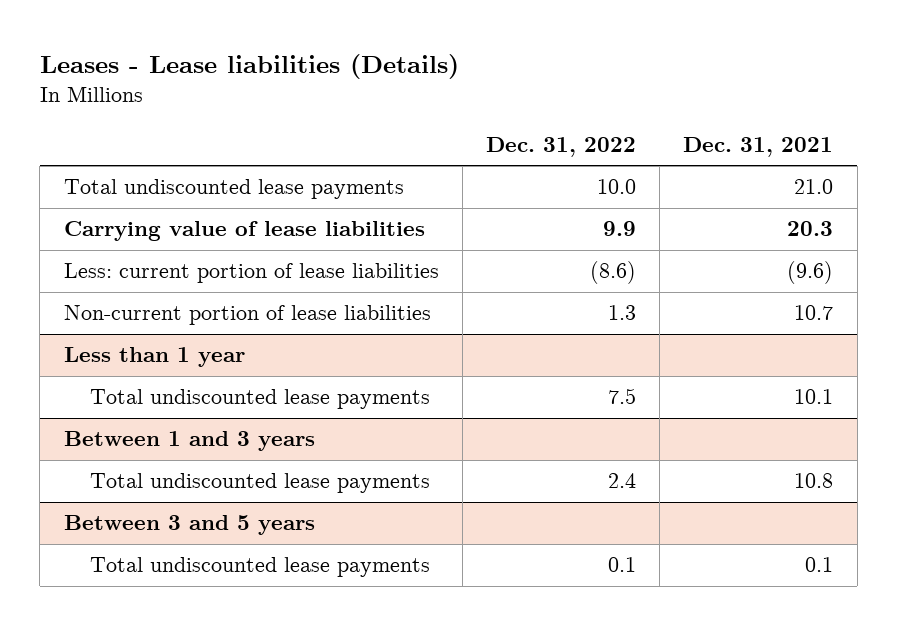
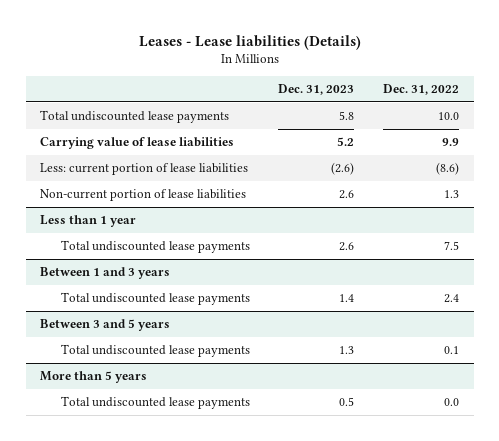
[683,136,834,157] Dec. 31, 2021 -> none
none -> [278,84,355,96] Dec. 31, 2023
none -> [40,370,148,383] More than 5 years
none -> [60,395,250,409] Total undiscounted lease payments

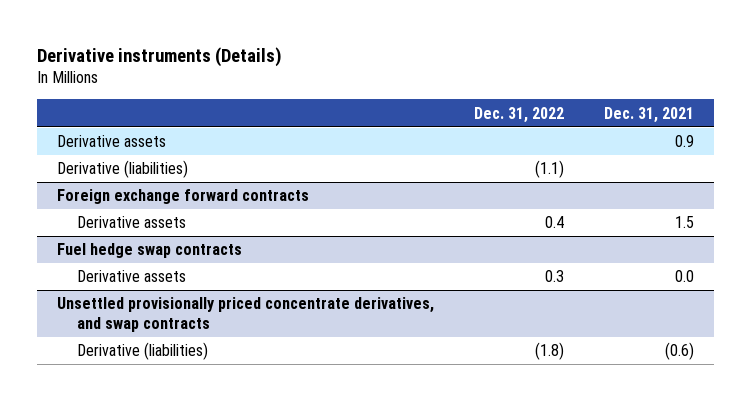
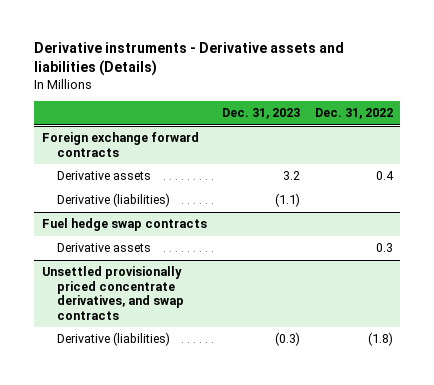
[37,46,283,67] Derivative instruments (Details) -> [34,42,345,77] Derivative instruments - Derivative assets and liabilities (Details)
[604,106,695,123] Dec. 31, 2021 -> none
none -> [221,108,300,120] Dec. 31, 2023
[57,135,167,148] Derivative assets -> none
[57,160,189,179] Derivative (liabilities) -> none
none -> [57,193,171,208] Derivative (liabilities)

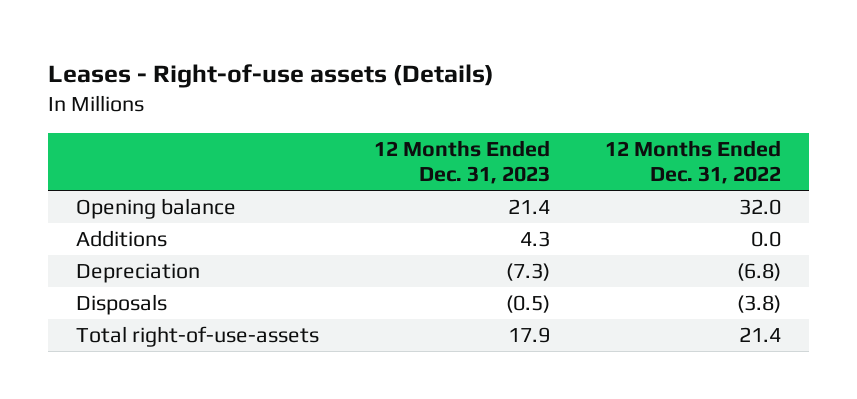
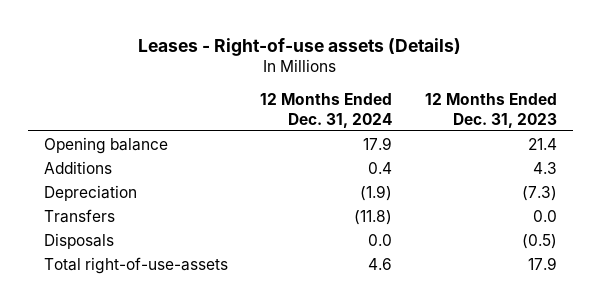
[605,139,782,185] 12 Months Ended Dec. 31, 2022 -> none
none -> [260,93,393,128] 12 Months Ended Dec. 31, 2024
none -> [43,208,115,223] Transfers

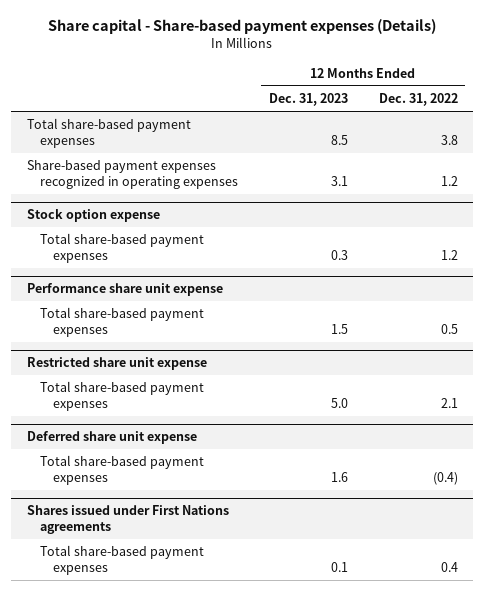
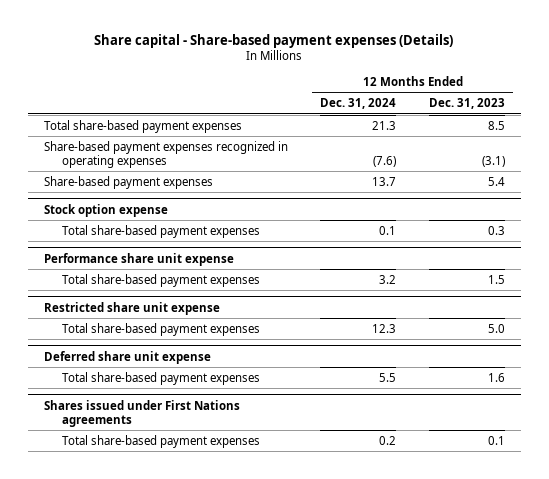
[378,93,458,107] Dec. 31, 2022 -> none
none -> [320,98,397,110] Dec. 31, 2024
[330,176,348,187] 3.1 -> [481,155,505,167] (3.1)
none -> [43,175,213,189] Share-based payment expenses

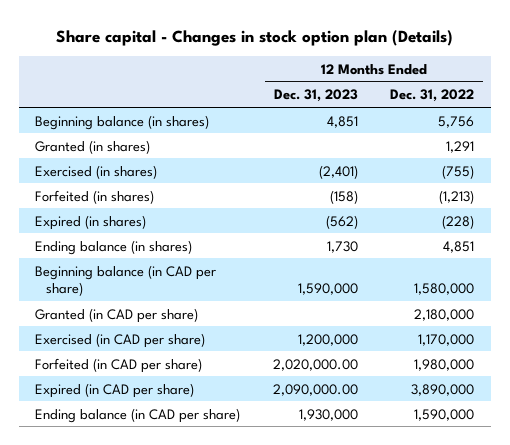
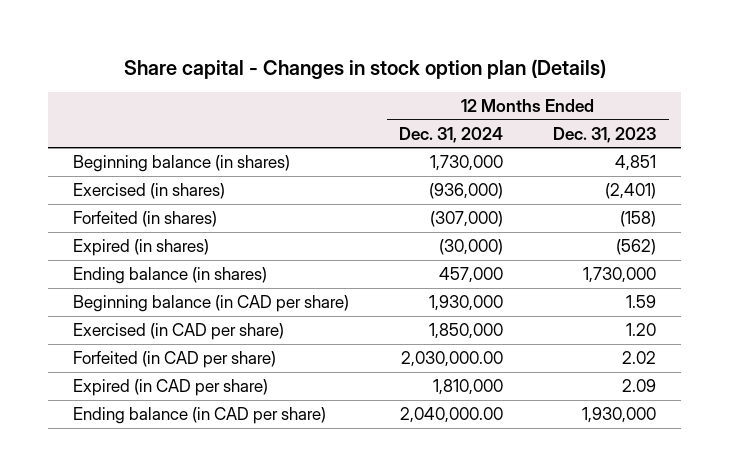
[390,89,475,103] Dec. 31, 2022 -> none
none -> [399,126,504,143] Dec. 31, 2024
[35,139,151,154] Granted (in shares) -> none
[35,307,199,323] Granted (in CAD per share) -> none
[326,240,358,253] 1,730 -> [583,267,657,284] 1,730,000
[297,282,358,295] 1,590,000 -> [626,295,657,309] 1.59
[297,333,358,346] 1,200,000 -> [626,323,657,337] 1.20
[272,358,358,371] 2,020,000.00 -> [622,351,657,365] 2.02
[272,383,358,396] 2,090,000.00 -> [622,379,657,393] 2.09

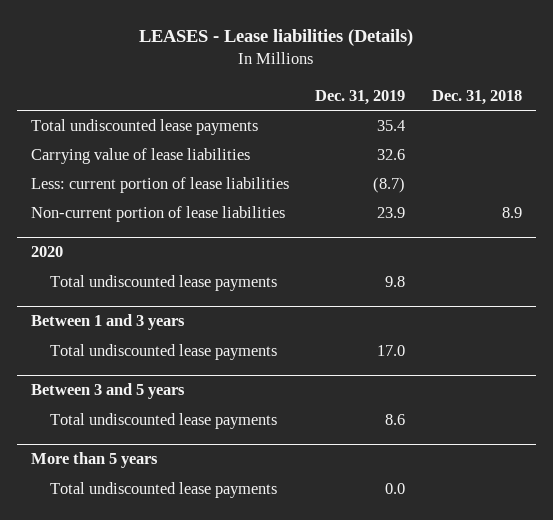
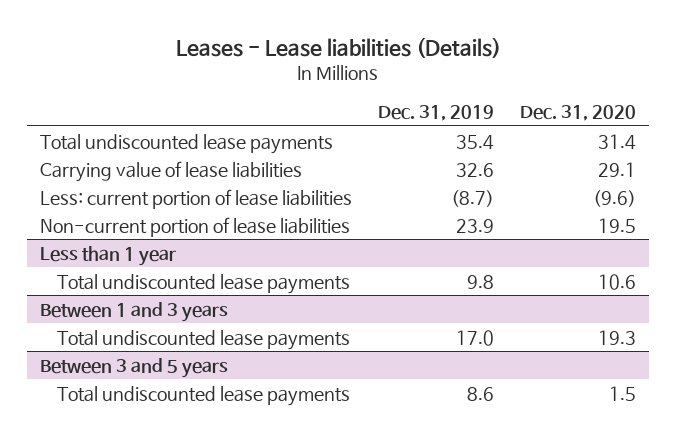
[139,29,414,47] LEASES - Lease liabilities (Details) -> [176,37,502,59] Leases - Lease liabilities (Details)
[432,89,523,105] Dec. 31, 2018 -> none
none -> [520,104,637,121] Dec. 31, 2020
[30,246,63,258] 2020 -> [40,245,177,266] Less than 1 year
[30,452,158,469] More than 5 years -> none
[49,481,277,498] Total undiscounted lease payments -> none

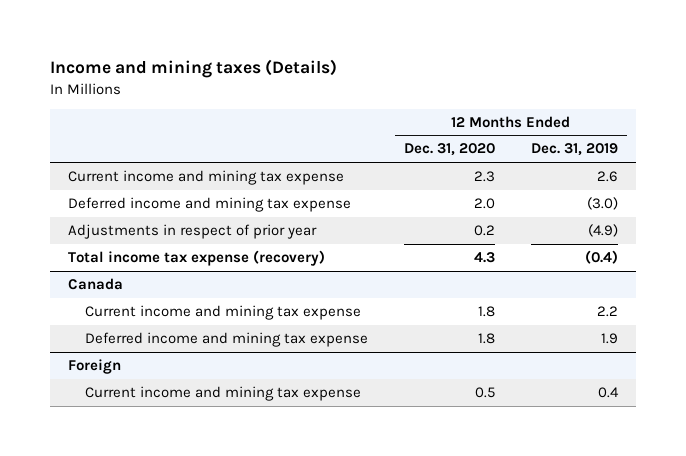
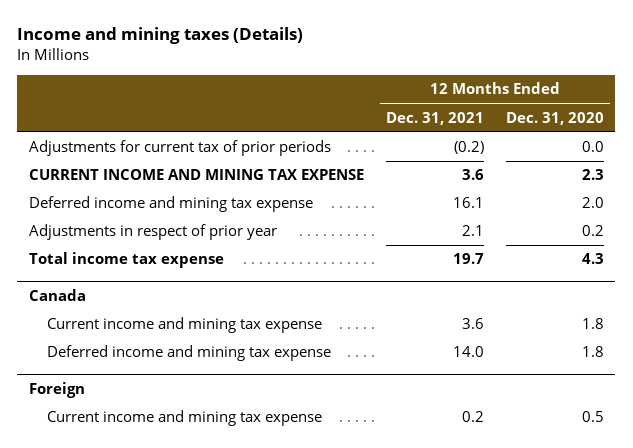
[531,143,619,157] Dec. 31, 2019 -> none
none -> [385,111,484,125] Dec. 31, 2021
none -> [28,140,331,157] Adjustments for current tax of prior periods
[68,170,345,186] Current income and mining tax expense -> [28,169,364,181] CURRENT INCOME AND MINING TAX EXPENSE
[68,250,326,267] Total income tax expense (recovery) -> [28,252,224,269] Total income tax expense

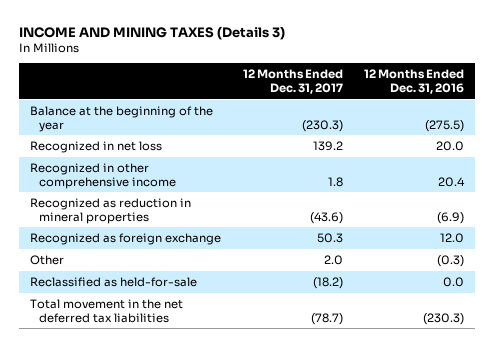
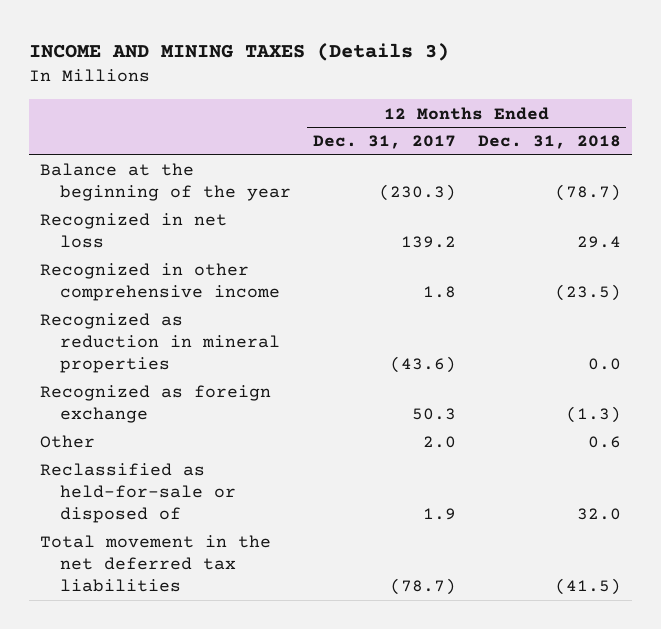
[363,69,464,95] 12 Months Ended Dec. 31, 2016 -> none
none -> [477,135,621,150] Dec. 31, 2018
[30,276,198,287] Reclassified as held-for-sale -> [40,463,236,524] Reclassified as held-for-sale or disposed of
[312,276,343,289] (18.2) -> [422,508,456,521] 1.9

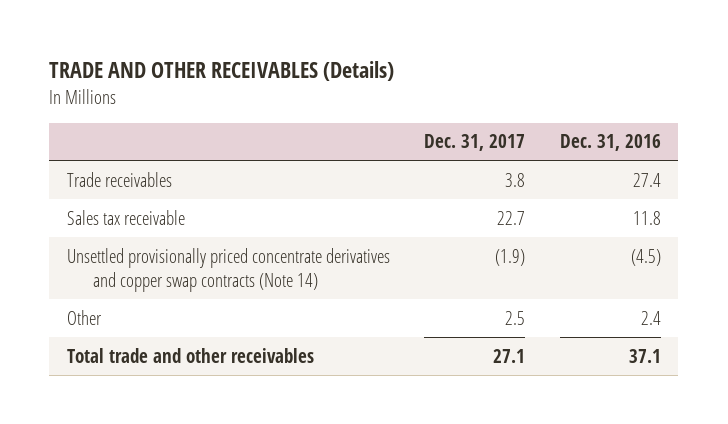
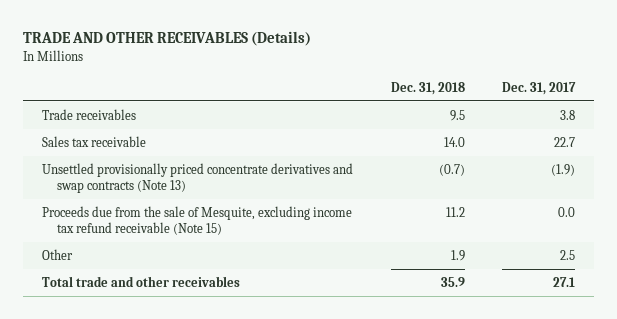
[560,134,662,152] Dec. 31, 2016 -> none
none -> [390,81,465,95] Dec. 31, 2018
[66,247,390,292] Unsettled provisionally priced concentrate derivatives and copper swap contracts (Note 14) -> [41,162,353,194] Unsettled provisionally priced concentrate derivatives and swap contracts (Note 13)
none -> [41,205,352,236] Proceeds due from the sale of Mesquite, excluding income tax refund receivable (Note 15)

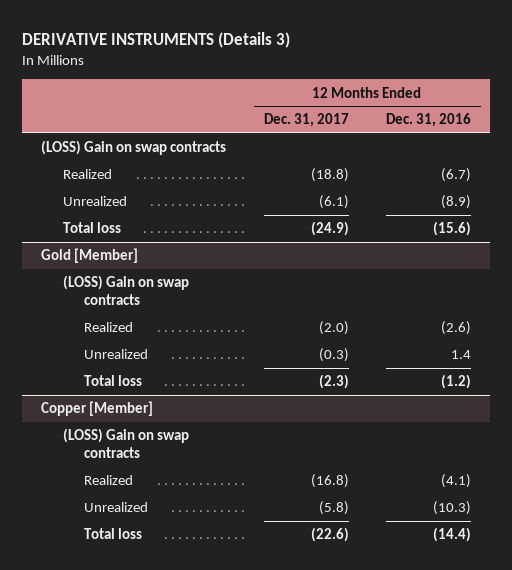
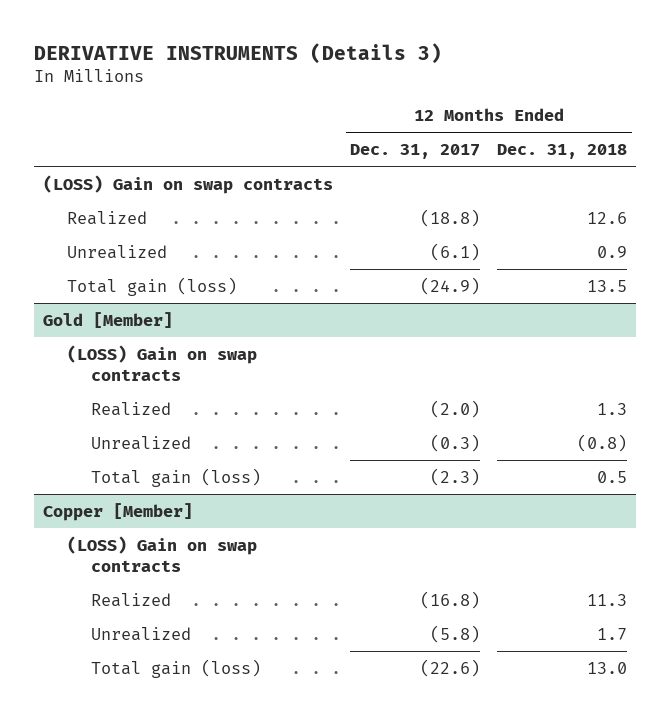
[386,113,472,128] Dec. 31, 2016 -> none
none -> [497,144,628,160] Dec. 31, 2018
[62,222,121,234] Total loss -> [66,276,237,296] Total gain (loss)
[83,375,142,387] Total loss -> [90,467,261,487] Total gain (loss)
[83,528,142,540] Total loss -> [90,658,261,678] Total gain (loss)

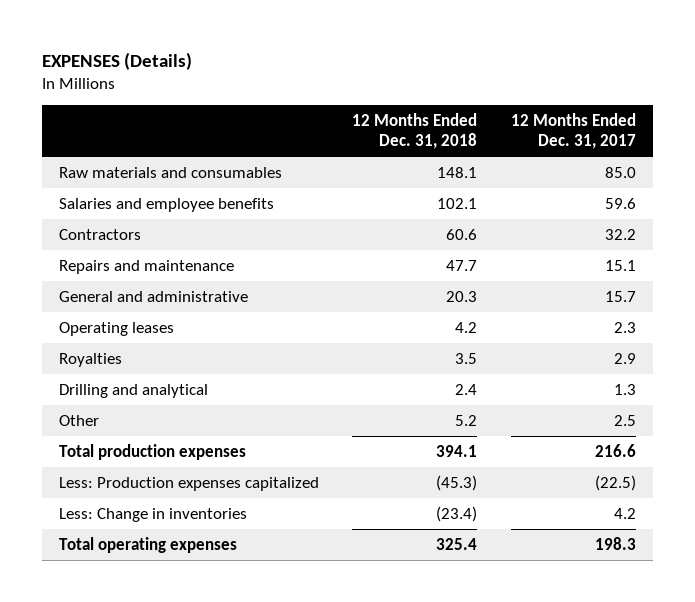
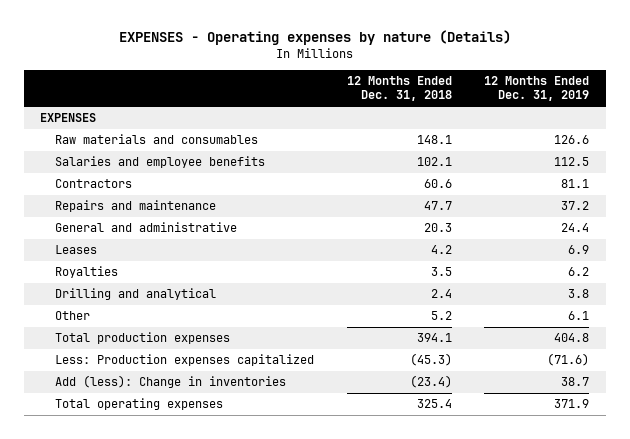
[41,51,192,70] EXPENSES (Details) -> [118,30,511,46] EXPENSES - Operating expenses by nature (Details)
[511,112,637,150] 12 Months Ended Dec. 31, 2017 -> none
none -> [484,76,590,102] 12 Months Ended Dec. 31, 2019
none -> [40,113,97,123] EXPENSES
[58,321,174,336] Operating leases -> [54,245,97,255] Leases
[58,507,247,522] Less: Change in inventories -> [54,375,286,389] Add (less): Change in inventories

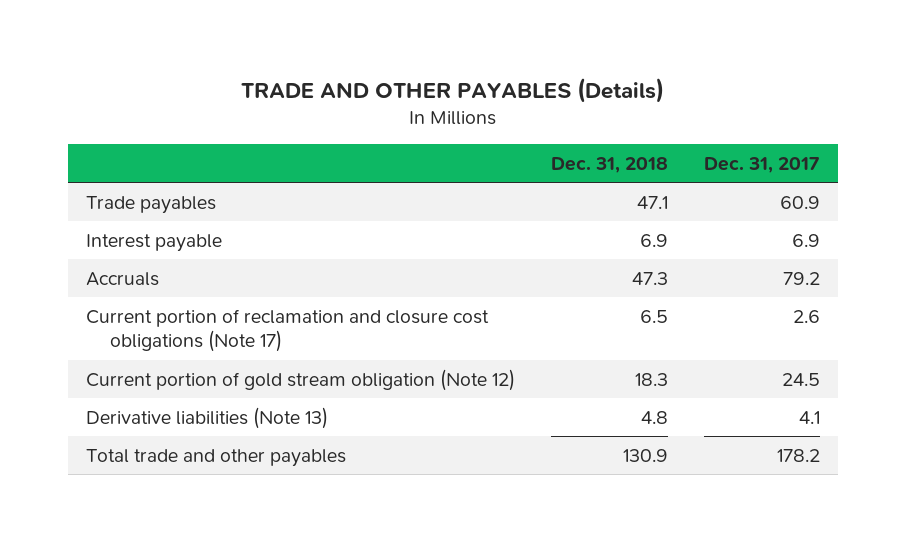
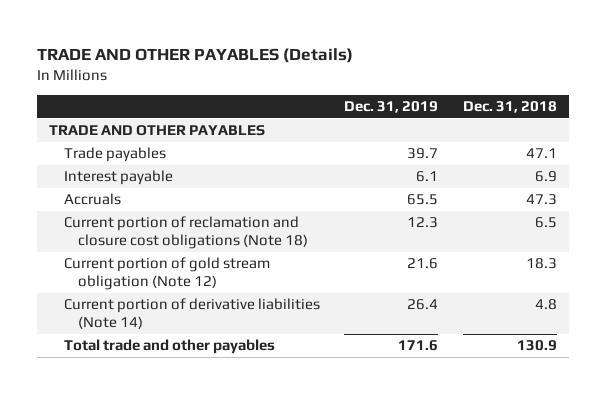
[704,156,821,173] Dec. 31, 2017 -> none
none -> [344,101,439,114] Dec. 31, 2019
none -> [49,125,266,137] TRADE AND OTHER PAYABLES
[85,308,489,353] Current portion of reclamation and closure cost obligations (Note 17) -> [63,216,309,249] Current portion of reclamation and closure cost obligations (Note 18)
[85,406,328,429] Derivative liabilities (Note 13) -> [63,298,320,329] Current portion of derivative liabilities (Note 14)

